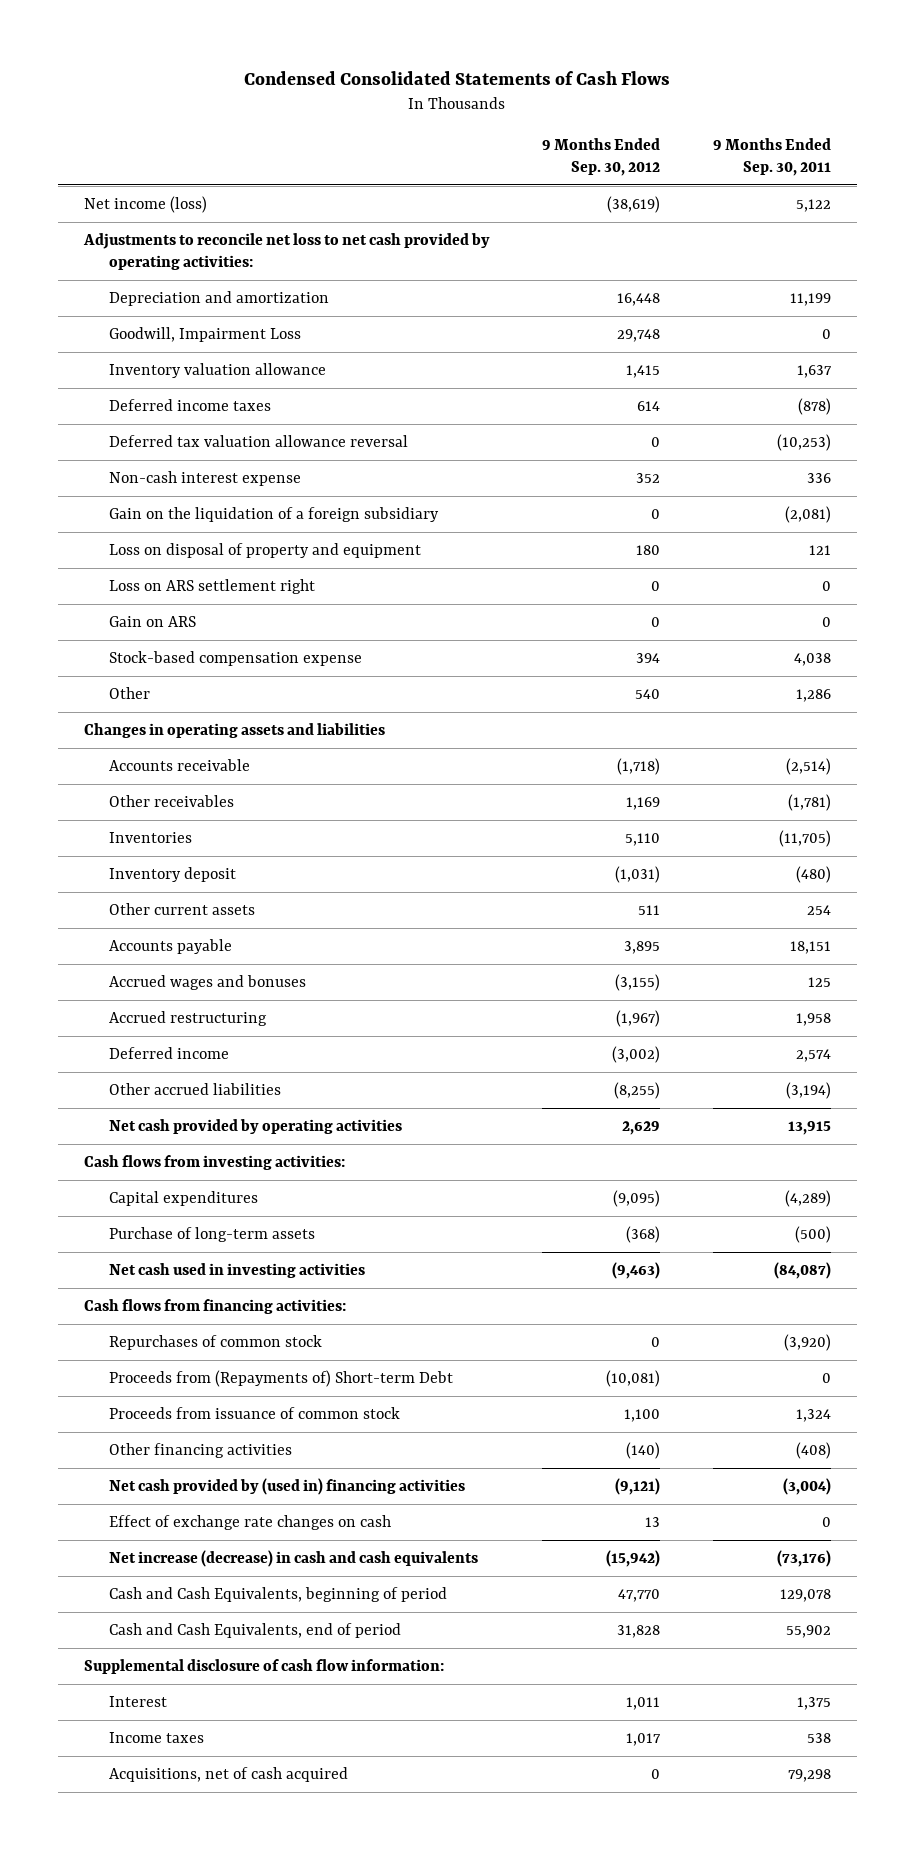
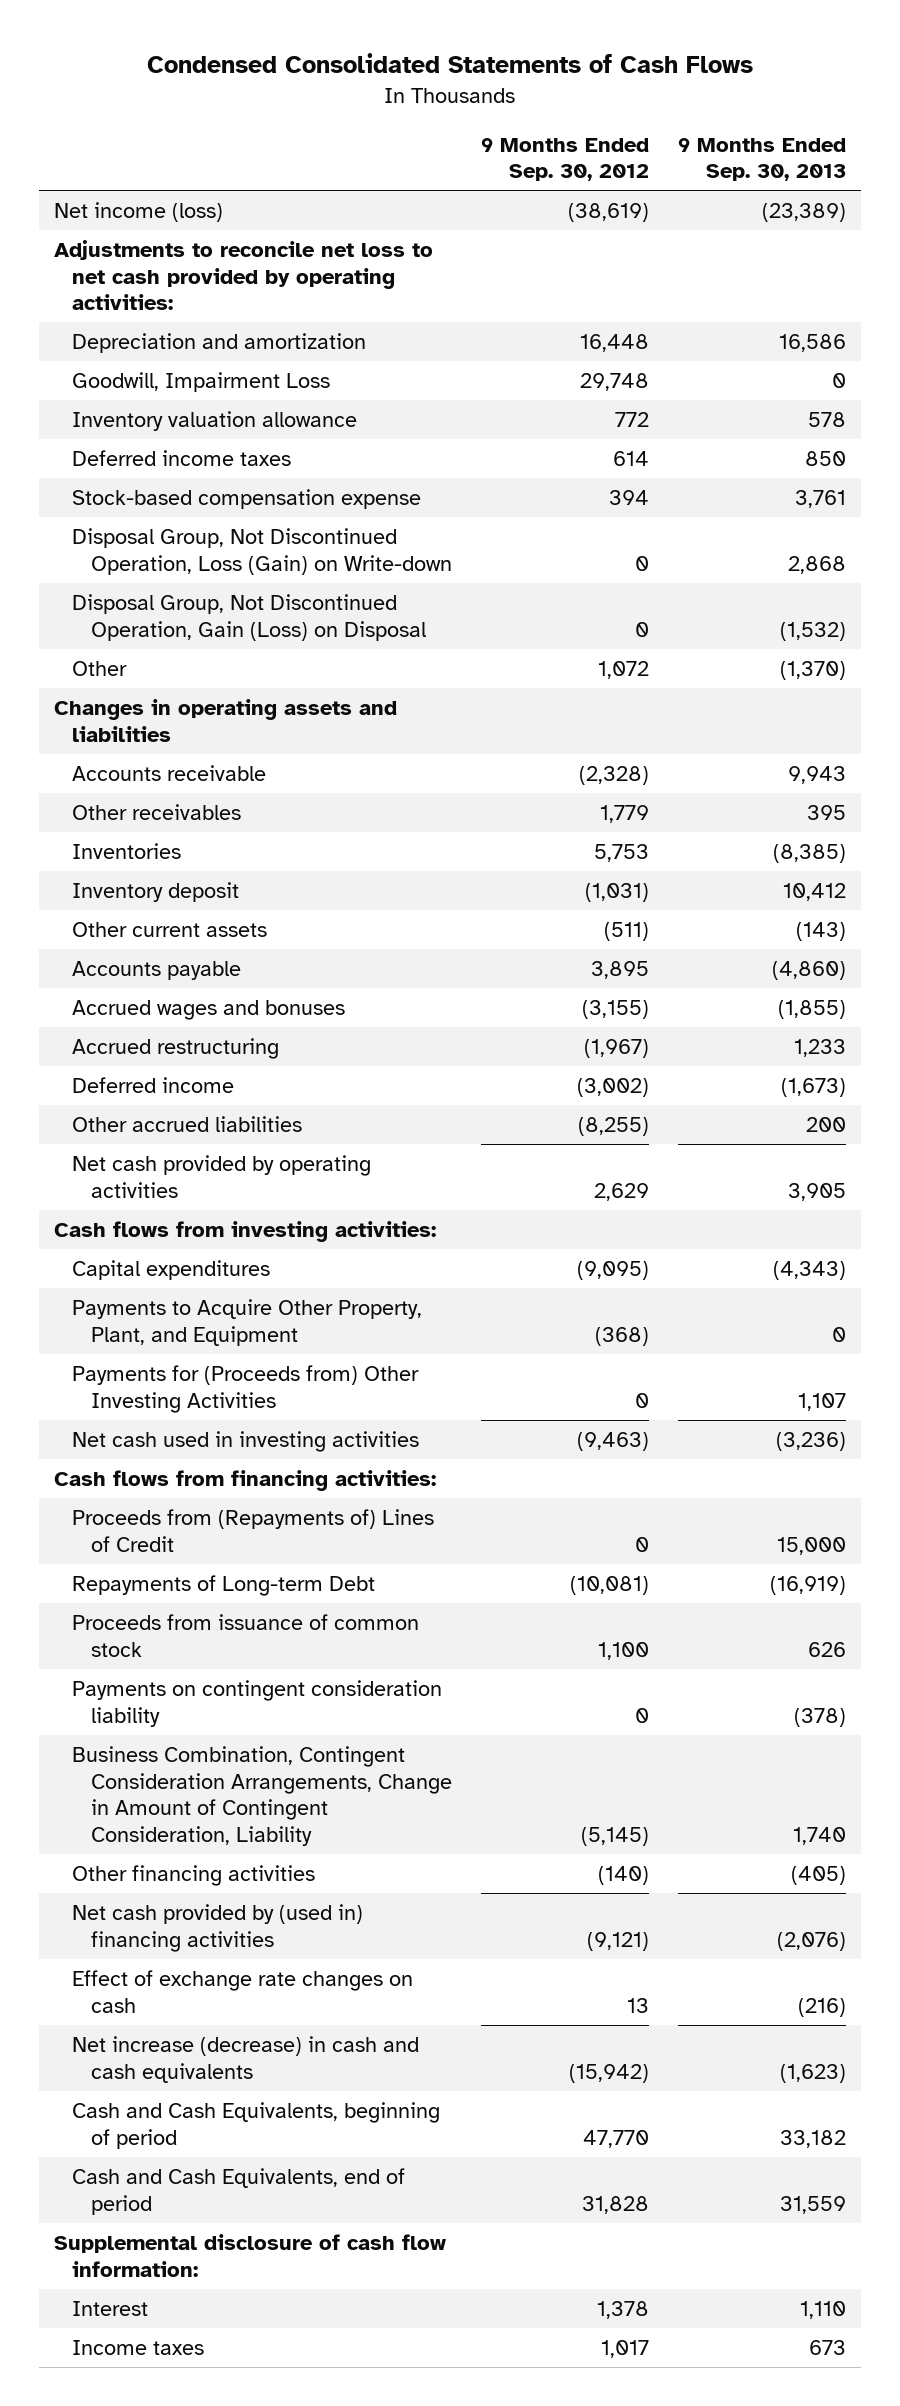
[712,137,831,176] 9 Months Ended Sep. 30, 2011 -> none
none -> [678,137,847,182] 9 Months Ended Sep. 30, 2013
[626,364,661,378] 1,415 -> [615,412,650,428] 772
[108,434,408,447] Deferred tax valuation allowance reversal -> none
[108,470,301,486] Non-cash interest expense -> none
[108,506,439,522] Gain on the liquidation of a foreign subsidiary -> none
[108,542,421,558] Loss on disposal of property and equipment -> none
[108,578,315,594] Loss on ARS settlement right -> none
[108,615,196,627] Gain on ARS -> none
none -> [72,528,453,575] Disposal Group, Not Discontinued Operation, Loss (Gain) on Write-down
none -> [72,594,427,641] Disposal Group, Not Discontinued Operation, Gain (Loss) on Disposal
[635,688,661,699] 540 -> [598,661,650,680] 1,072
[617,757,661,775] (1,718) -> [579,766,650,786] (2,328)
[626,796,661,810] 1,169 -> [600,805,650,824] 1,779
[625,832,661,846] 5,110 -> [594,844,650,863] 5,753
[638,904,661,915] 511 -> [604,922,650,942] (511)
[108,1226,315,1242] Purchase of long-term assets -> [72,1299,423,1346] Payments to Acquire Other Property, Plant, and Equipment
none -> [72,1365,420,1413] Payments for (Proceeds from) Other Investing Activities
[108,1334,322,1350] Repurchases of common stock -> none
none -> [72,1509,435,1552] Proceeds from (Repayments of) Lines of Credit
[108,1369,453,1387] Proceeds from (Repayments of) Short-term Debt -> [72,1575,376,1597] Repayments of Long-term Debt
none -> [72,1680,443,1727] Payments on contingent consideration liability
none -> [72,1746,453,1846] Business Combination, Contingent Consideration Arrangements, Change in Amount of Contingent Consideration, Liability
[626,1696,661,1710] 1,011 -> [597,2301,650,2320] 1,378
[108,1766,348,1782] Acquisitions, net of cash acquired -> none

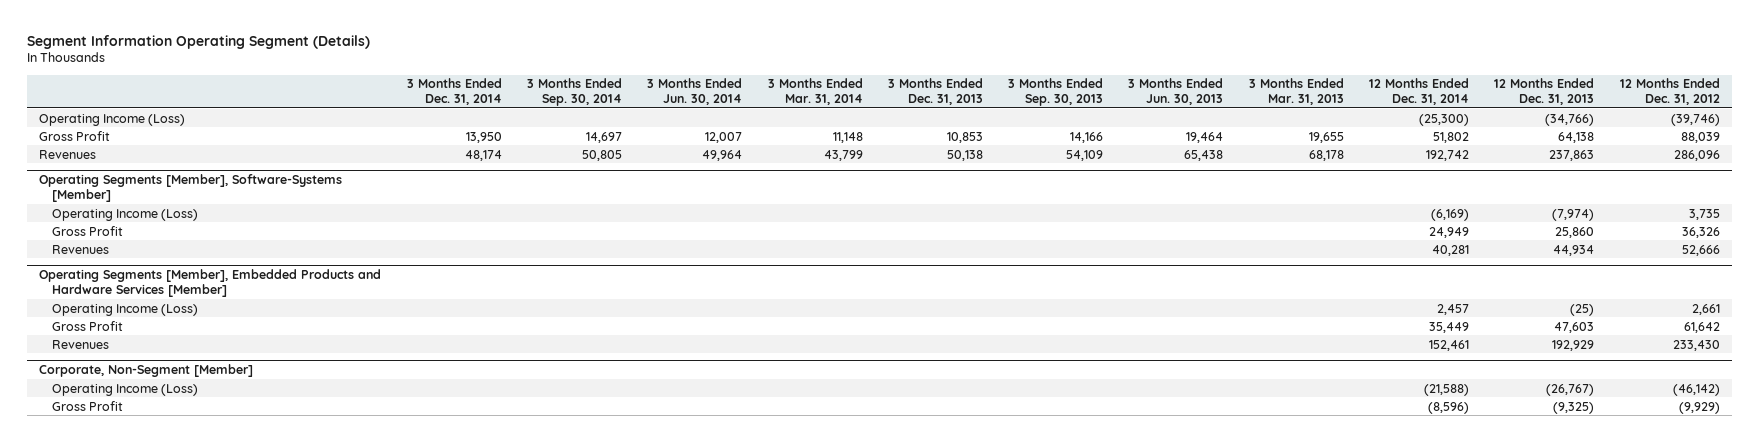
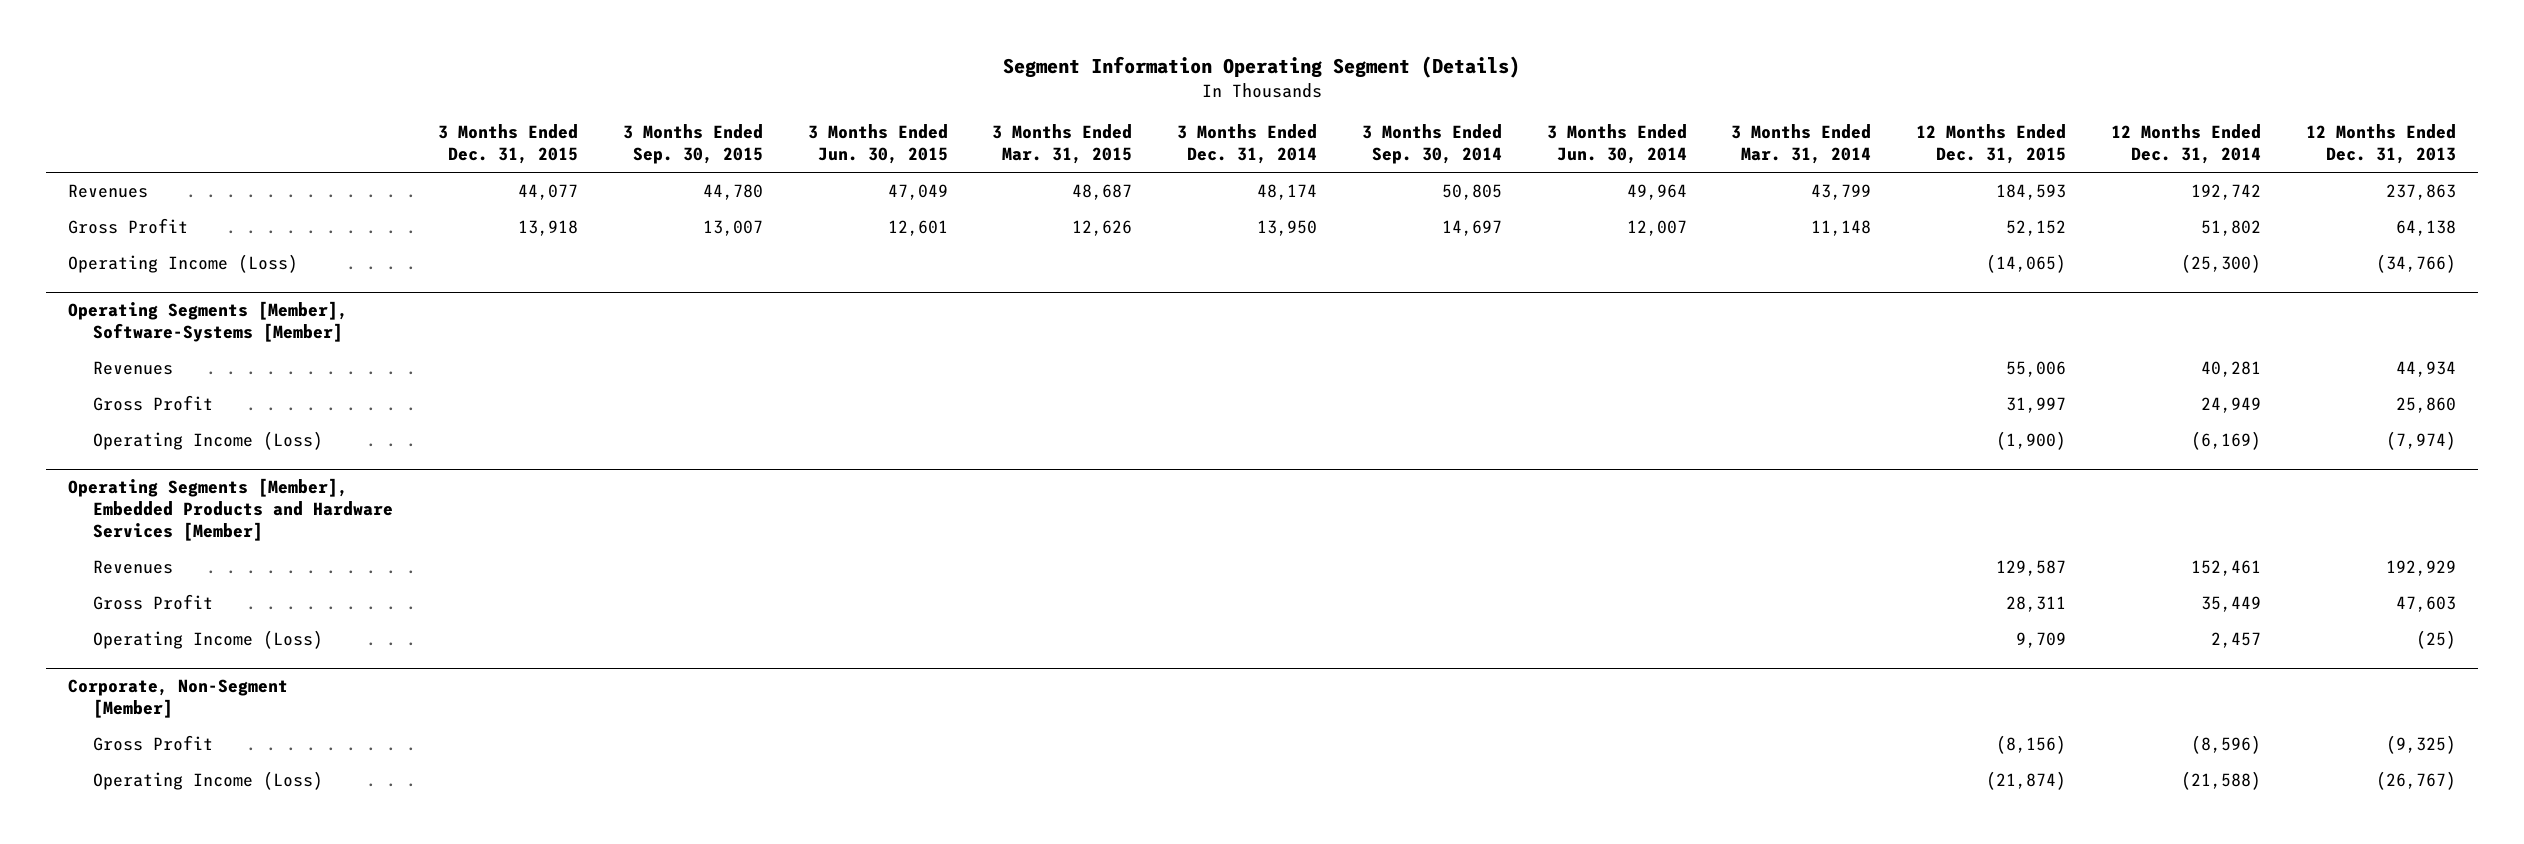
[887,78,983,105] 3 Months Ended Dec. 31, 2013 -> none
[1008,78,1104,106] 3 Months Ended Sep. 30, 2013 -> none
[1128,78,1224,105] 3 Months Ended Jun. 30, 2013 -> none
[1248,78,1344,105] 3 Months Ended Mar. 31, 2013 -> none
[1619,78,1720,105] 12 Months Ended Dec. 31, 2012 -> none
none -> [438,124,579,165] 3 Months Ended Dec. 31, 2015
none -> [622,124,763,165] 3 Months Ended Sep. 30, 2015
none -> [807,124,948,165] 3 Months Ended Jun. 30, 2015
none -> [992,124,1133,165] 3 Months Ended Mar. 31, 2015
none -> [1916,124,2067,165] 12 Months Ended Dec. 31, 2015
[39,130,111,141] Gross Profit -> [68,218,189,235] Gross Profit
[39,113,186,126] Operating Income (Loss) -> [68,254,299,274] Operating Income (Loss)
[52,225,124,236] Gross Profit -> [93,395,214,412] Gross Profit
[52,208,199,221] Operating Income (Loss) -> [93,431,324,451] Operating Income (Loss)
[52,320,124,331] Gross Profit -> [93,594,214,611] Gross Profit
[52,303,199,316] Operating Income (Loss) -> [93,630,324,650] Operating Income (Loss)
[52,383,199,396] Operating Income (Loss) -> [93,771,324,791] Operating Income (Loss)

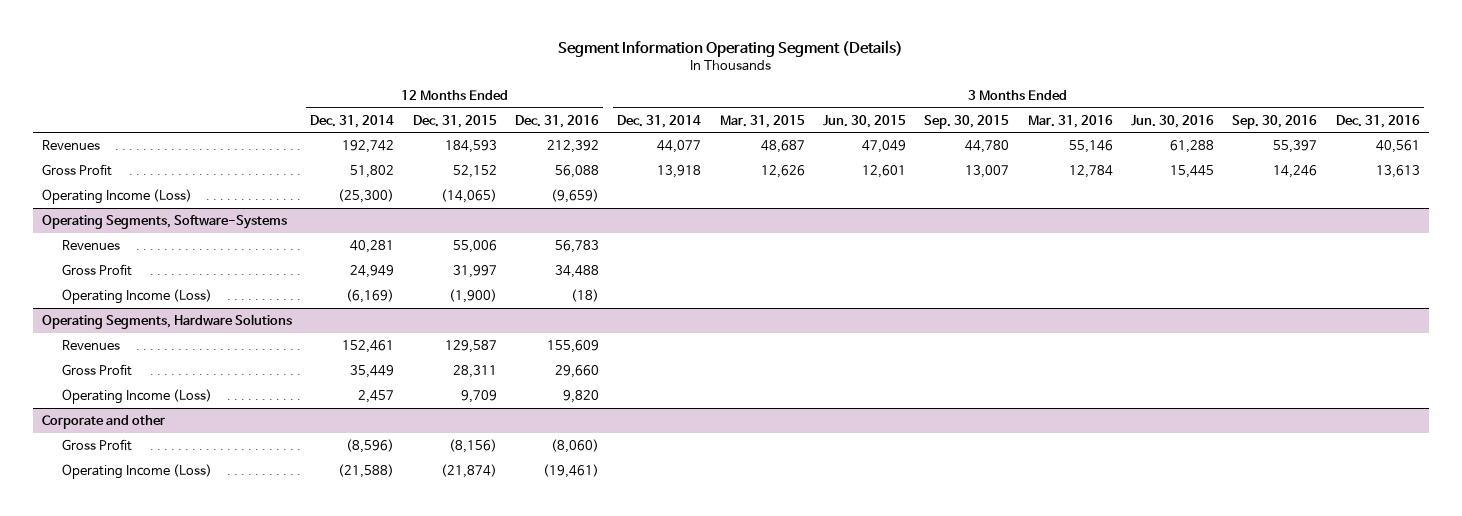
[438,124,579,165] 3 Months Ended Dec. 31, 2015 -> none
[1361,124,1502,165] 3 Months Ended Sep. 30, 2014 -> none
[1546,124,1687,165] 3 Months Ended Jun. 30, 2014 -> none
[1731,124,1872,165] 3 Months Ended Mar. 31, 2014 -> none
[2305,124,2456,165] 12 Months Ended Dec. 31, 2013 -> none
none -> [514,114,599,128] Dec. 31, 2016
none -> [1027,114,1113,128] Mar. 31, 2016
none -> [1130,114,1214,128] Jun. 30, 2016
none -> [1232,114,1318,129] Sep. 30, 2016
none -> [1335,114,1420,128] Dec. 31, 2016
[1257,184,1318,201] 48,174 -> [657,139,702,153] 44,077
[1257,220,1318,237] 13,950 -> [657,164,702,178] 13,918
[68,301,349,343] Operating Segments [Member], Software-Systems [Member] -> [41,214,287,229] Operating Segments, Software-Systems
[68,478,394,542] Operating Segments [Member], Embedded Products and Hardware Services [Member] -> none
none -> [41,313,292,329] Operating Segments, Hardware Solutions
[68,679,289,719] Corporate, Non-Segment [Member] -> [41,414,165,429] Corporate and other

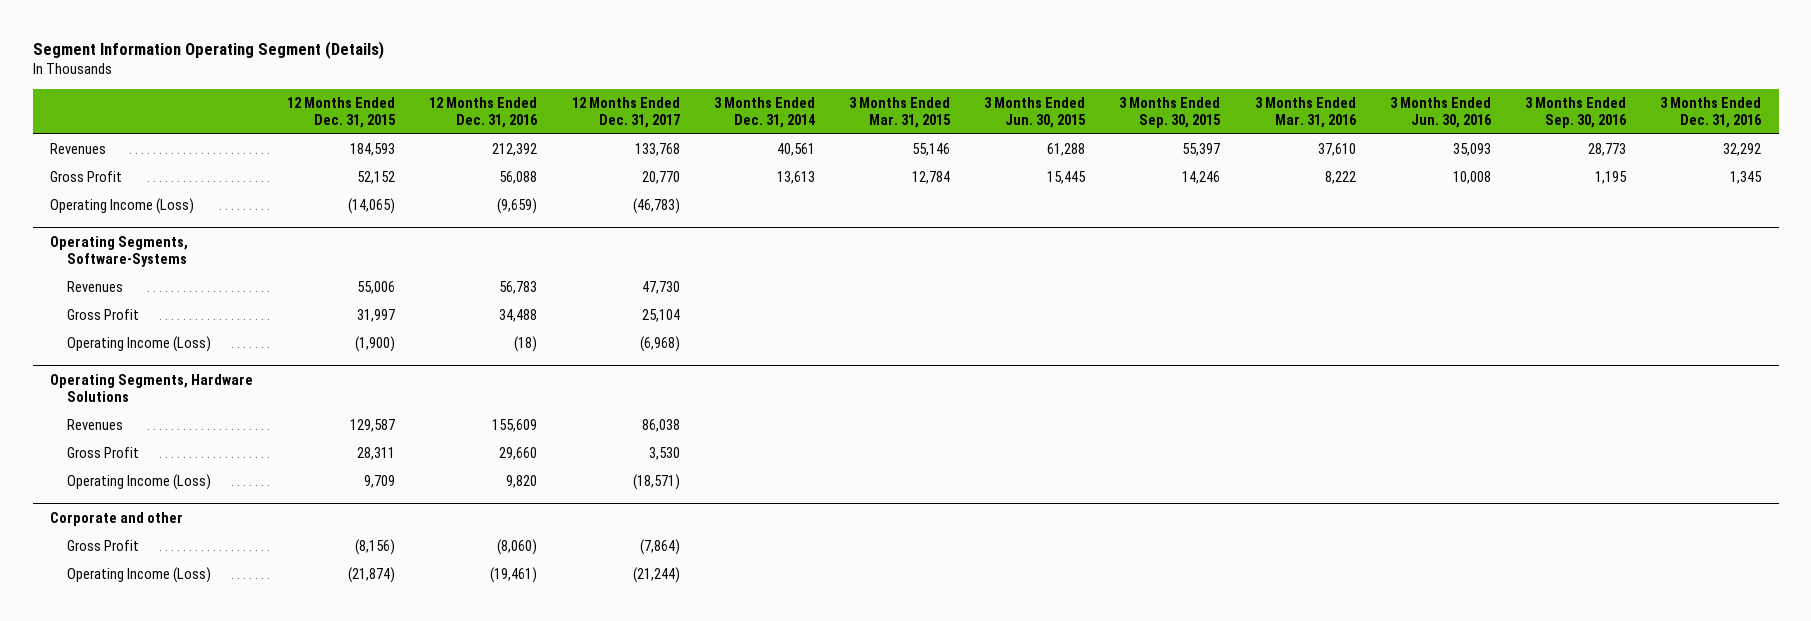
[310,114,395,128] Dec. 31, 2014 -> none
none -> [571,96,680,128] 12 Months Ended Dec. 31, 2017
[657,139,702,153] 44,077 -> [776,143,815,157] 40,561
[760,139,805,153] 48,687 -> [911,143,950,157] 55,146
[861,139,906,153] 47,049 -> [1047,143,1086,157] 61,288
[965,139,1010,153] 44,780 -> [1182,143,1221,157] 55,397
[1068,139,1113,153] 55,146 -> [1317,143,1356,157] 37,610
[1169,139,1214,153] 61,288 -> [1452,143,1491,157] 35,093
[1273,139,1318,153] 55,397 -> [1588,143,1627,157] 28,773
[1375,139,1420,153] 40,561 -> [1723,143,1762,157] 32,292
[657,164,702,178] 13,918 -> [776,171,815,185] 13,613
[760,164,805,178] 12,626 -> [911,171,950,185] 12,784
[861,164,906,178] 12,601 -> [1047,171,1087,185] 15,445
[965,164,1010,178] 13,007 -> [1182,171,1221,185] 14,246
[1068,164,1113,178] 12,784 -> [1324,171,1356,185] 8,222
[1169,164,1214,178] 15,445 -> [1452,171,1491,185] 10,008
[1273,164,1318,178] 14,246 -> [1595,171,1628,185] 1,195
[1375,164,1420,178] 13,613 -> [1730,171,1763,185] 1,345

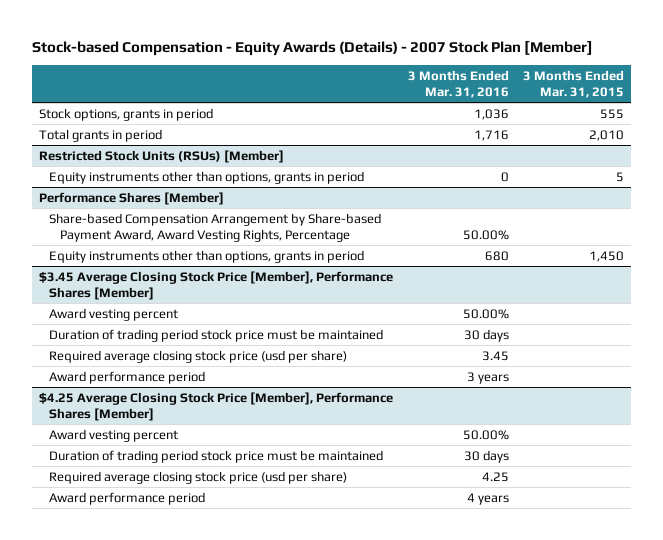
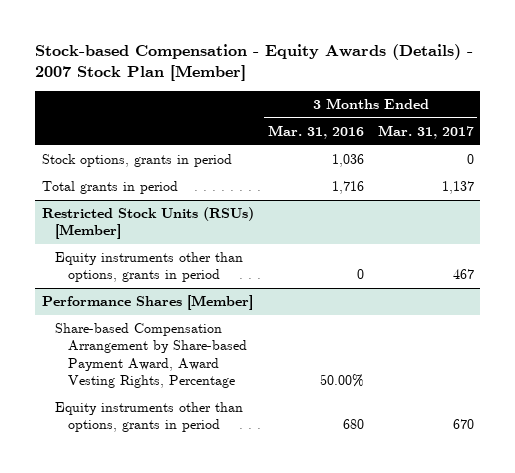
[523,69,625,98] 3 Months Ended Mar. 31, 2015 -> none
none -> [377,124,474,139] Mar. 31, 2017
[38,270,393,300] $3.45 Average Closing Stock Price [Member], Performance Shares [Member] -> none
[49,307,179,321] Award vesting percent -> none
[49,328,384,342] Duration of trading period stock price must be maintained -> none
[49,349,348,363] Required average closing stock price (usd per share) -> none
[49,370,206,384] Award performance period -> none
[38,391,393,421] $4.25 Average Closing Stock Price [Member], Performance Shares [Member] -> none
[49,428,179,442] Award vesting percent -> none
[49,449,384,463] Duration of trading period stock price must be maintained -> none
[49,470,348,484] Required average closing stock price (usd per share) -> none
[49,491,206,505] Award performance period -> none

